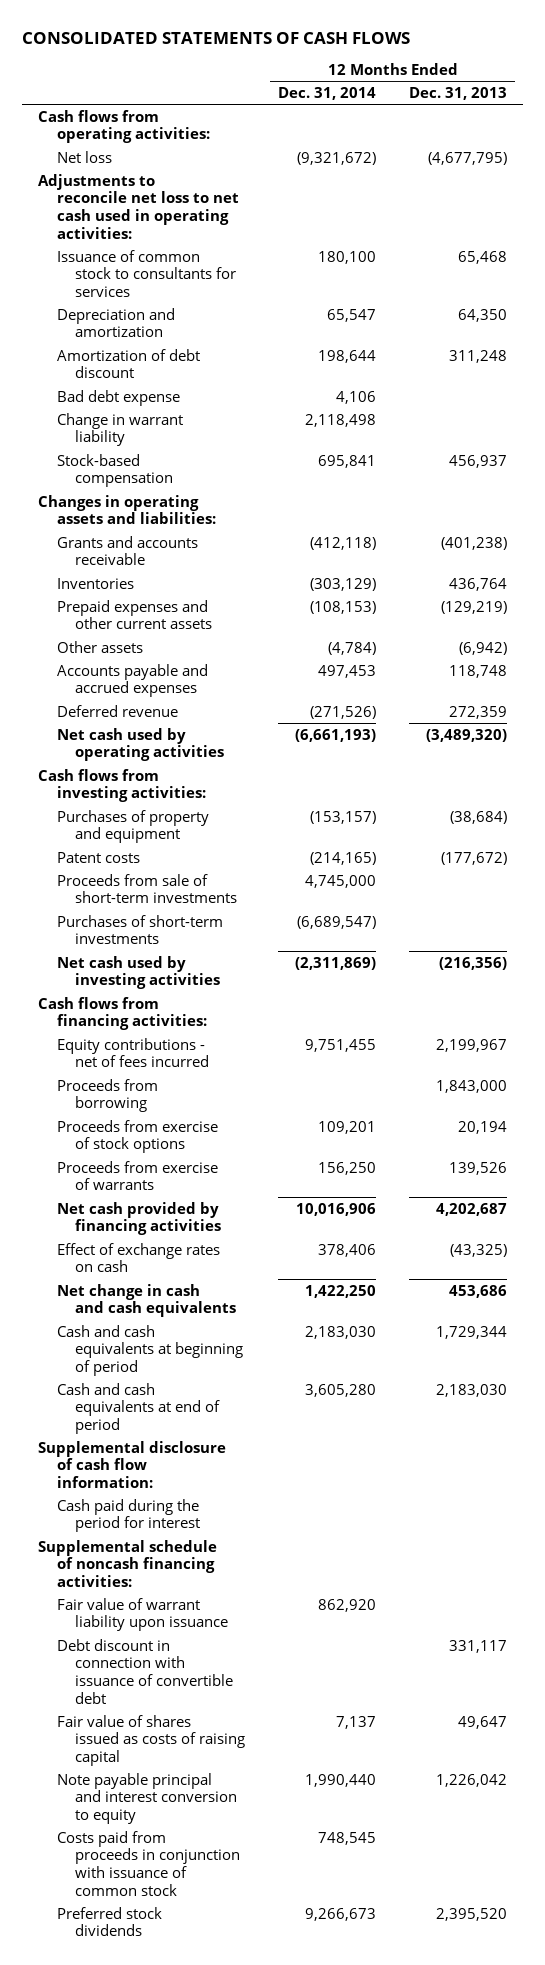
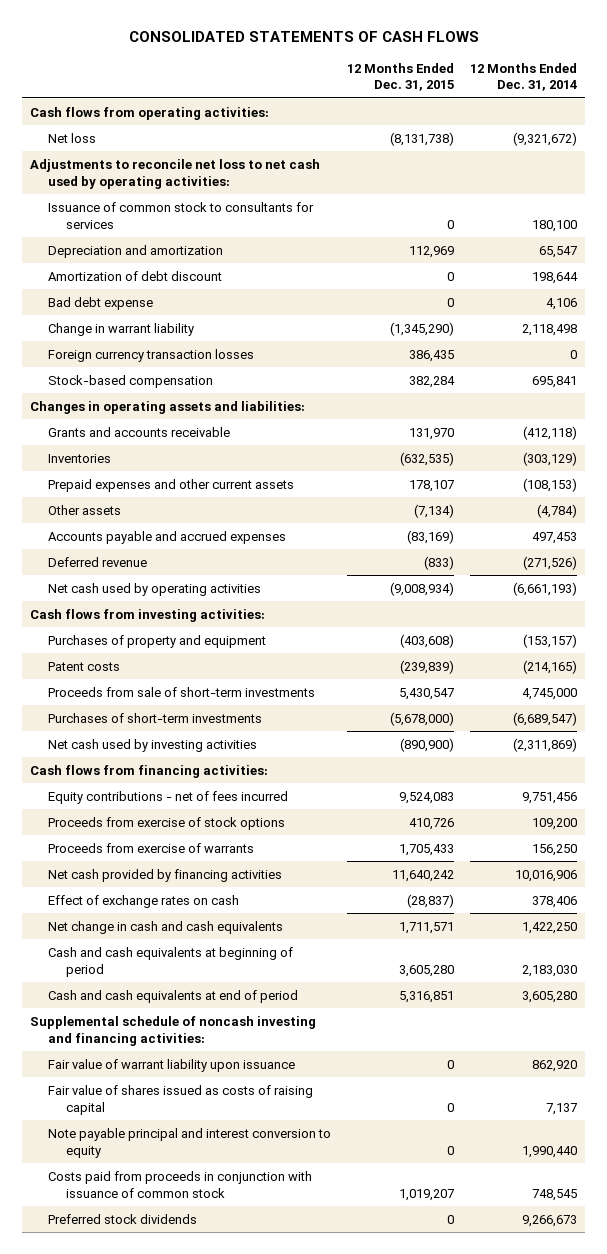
[408,87,507,101] Dec. 31, 2013 -> none
none -> [347,62,455,92] 12 Months Ended Dec. 31, 2015
[38,173,239,239] Adjustments to reconcile net loss to net cash used in operating activities: -> [29,158,320,189] Adjustments to reconcile net loss to net cash used by operating activities:
none -> [47,348,254,362] Foreign currency transaction losses
[56,1078,158,1113] Proceeds from borrowing -> none
[305,1038,377,1052] 9,751,455 -> [522,791,578,804] 9,751,456
[318,1120,377,1134] 109,201 -> [532,817,578,830] 109,200
[38,1440,227,1489] Supplemental disclosure of cash flow information: -> none
[56,1498,201,1533] Cash paid during the period for interest -> none
[38,1539,218,1588] Supplemental schedule of noncash financing activities: -> [29,1015,316,1046] Supplemental schedule of noncash investing and financing activities:
[56,1638,234,1704] Debt discount in connection with issuance of convertible debt -> none

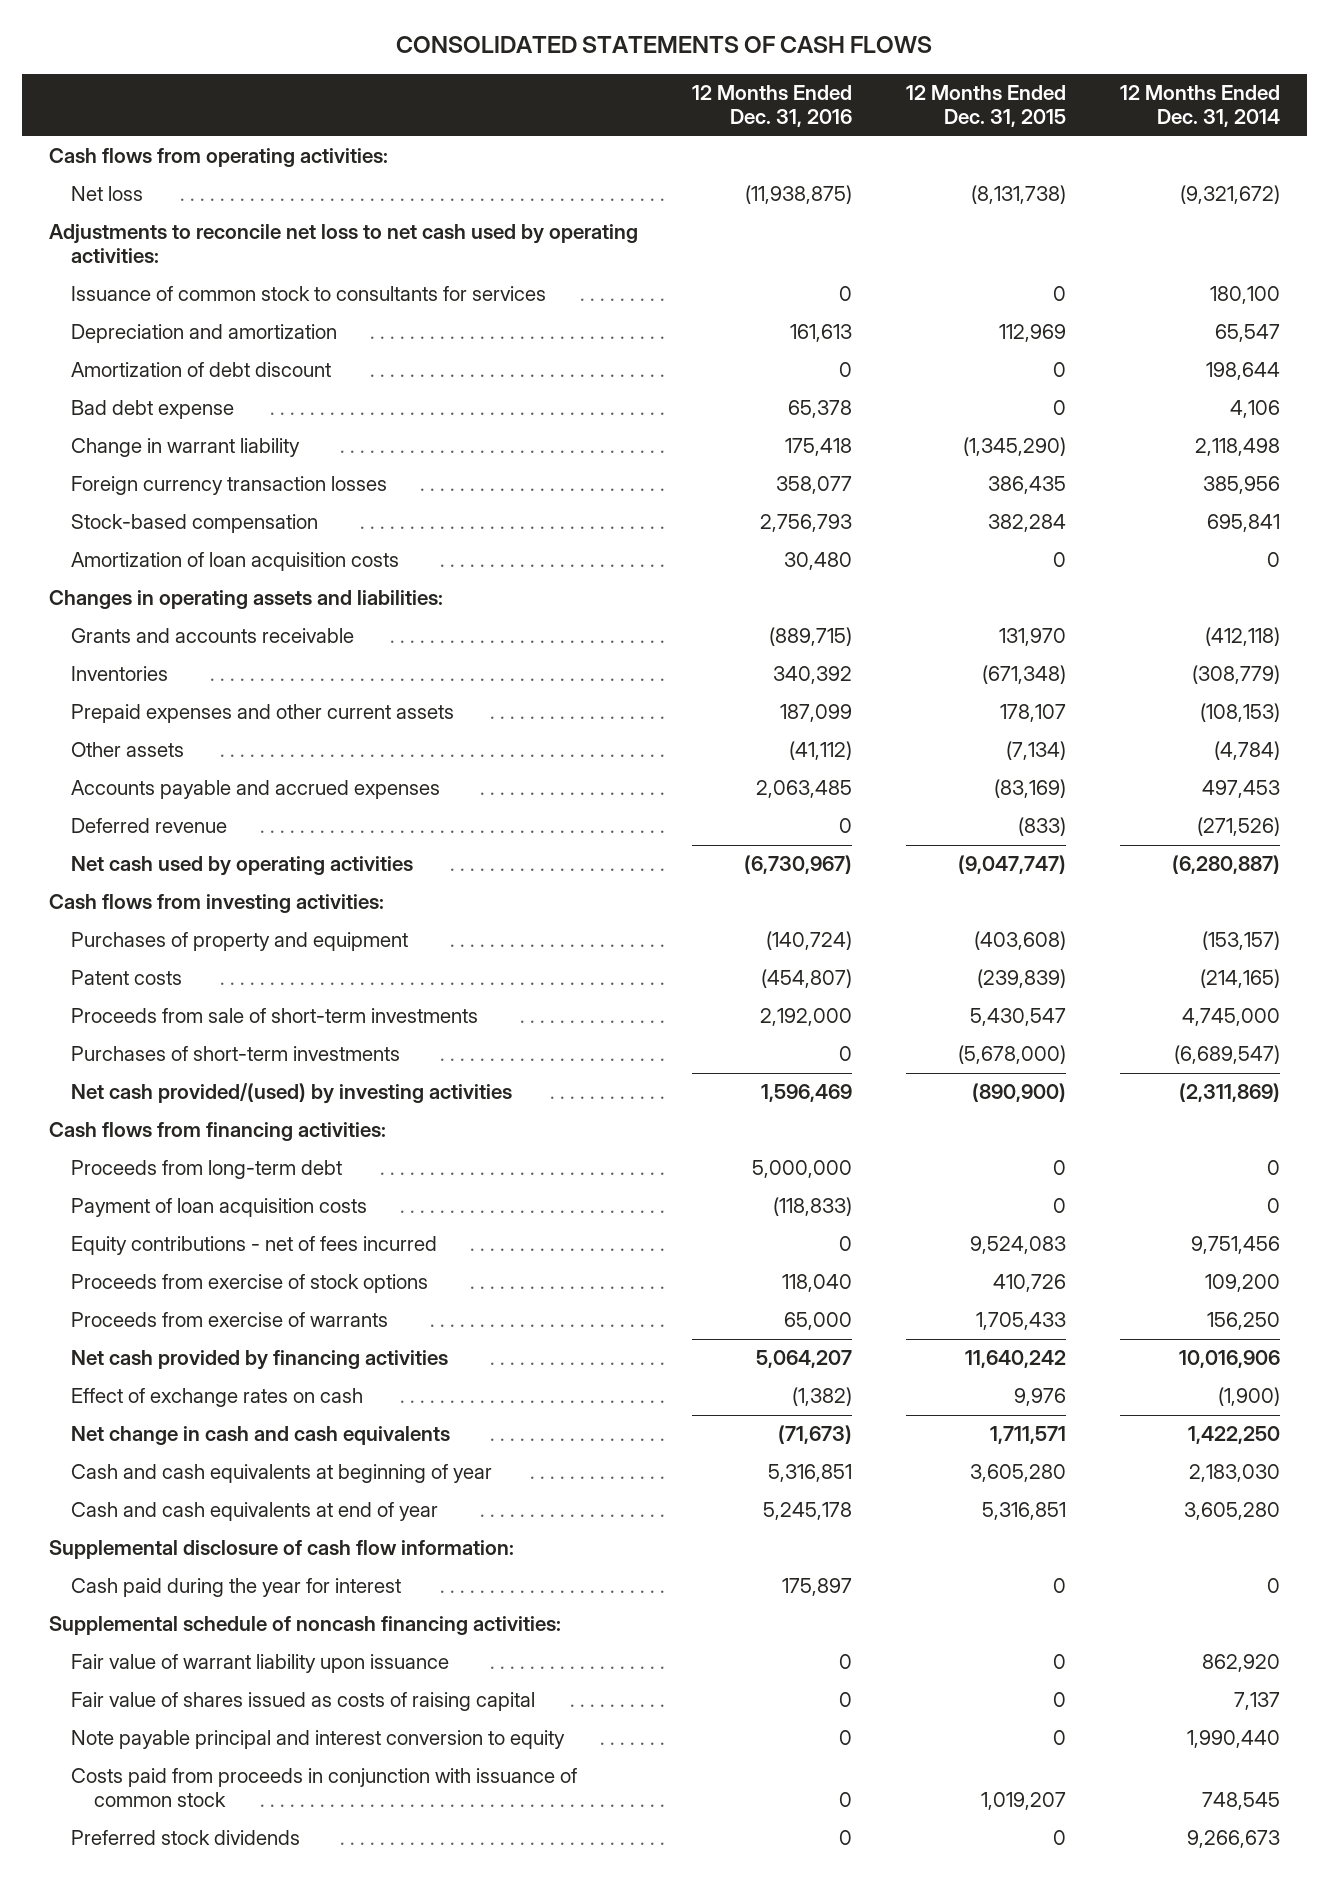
none -> [691,85,852,128] 12 Months Ended Dec. 31, 2016
[570,349,578,359] 0 -> [1202,476,1280,495] 385,956
none -> [71,552,400,572] Amortization of loan acquisition costs
[400,451,455,466] (632,535) -> [981,665,1066,685] (671,348)
[523,451,578,466] (303,129) -> [1191,665,1280,685] (308,779)
[390,581,455,596] (9,008,934) -> [957,855,1066,875] (9,047,747)
[513,581,578,596] (6,661,193) -> [1171,855,1280,875] (6,280,887)
[47,738,257,752] Net cash used by investing activities -> [71,1083,513,1105] Net cash provided/(used) by investing activities
none -> [71,1160,343,1180] Proceeds from long-term debt
none -> [71,1198,368,1218] Payment of loan acquisition costs
[407,893,455,908] (28,837) -> [1013,1388,1066,1407] 9,976
[532,895,578,908] 378,406 -> [1217,1387,1280,1407] (1,900)
[47,946,293,977] Cash and cash equivalents at beginning of period -> [71,1464,493,1484] Cash and cash equivalents at beginning of year
[47,989,298,1003] Cash and cash equivalents at end of period -> [71,1502,439,1522] Cash and cash equivalents at end of year
none -> [48,1540,514,1560] Supplemental disclosure of cash flow information:
none -> [71,1578,402,1598] Cash paid during the year for interest
[29,1015,316,1046] Supplemental schedule of noncash investing and financing activities: -> [48,1616,561,1636] Supplemental schedule of noncash financing activities:

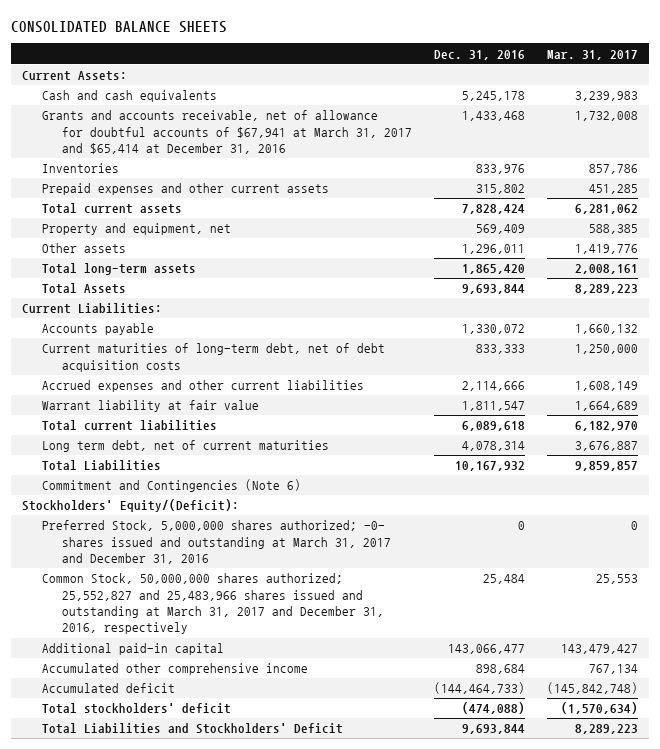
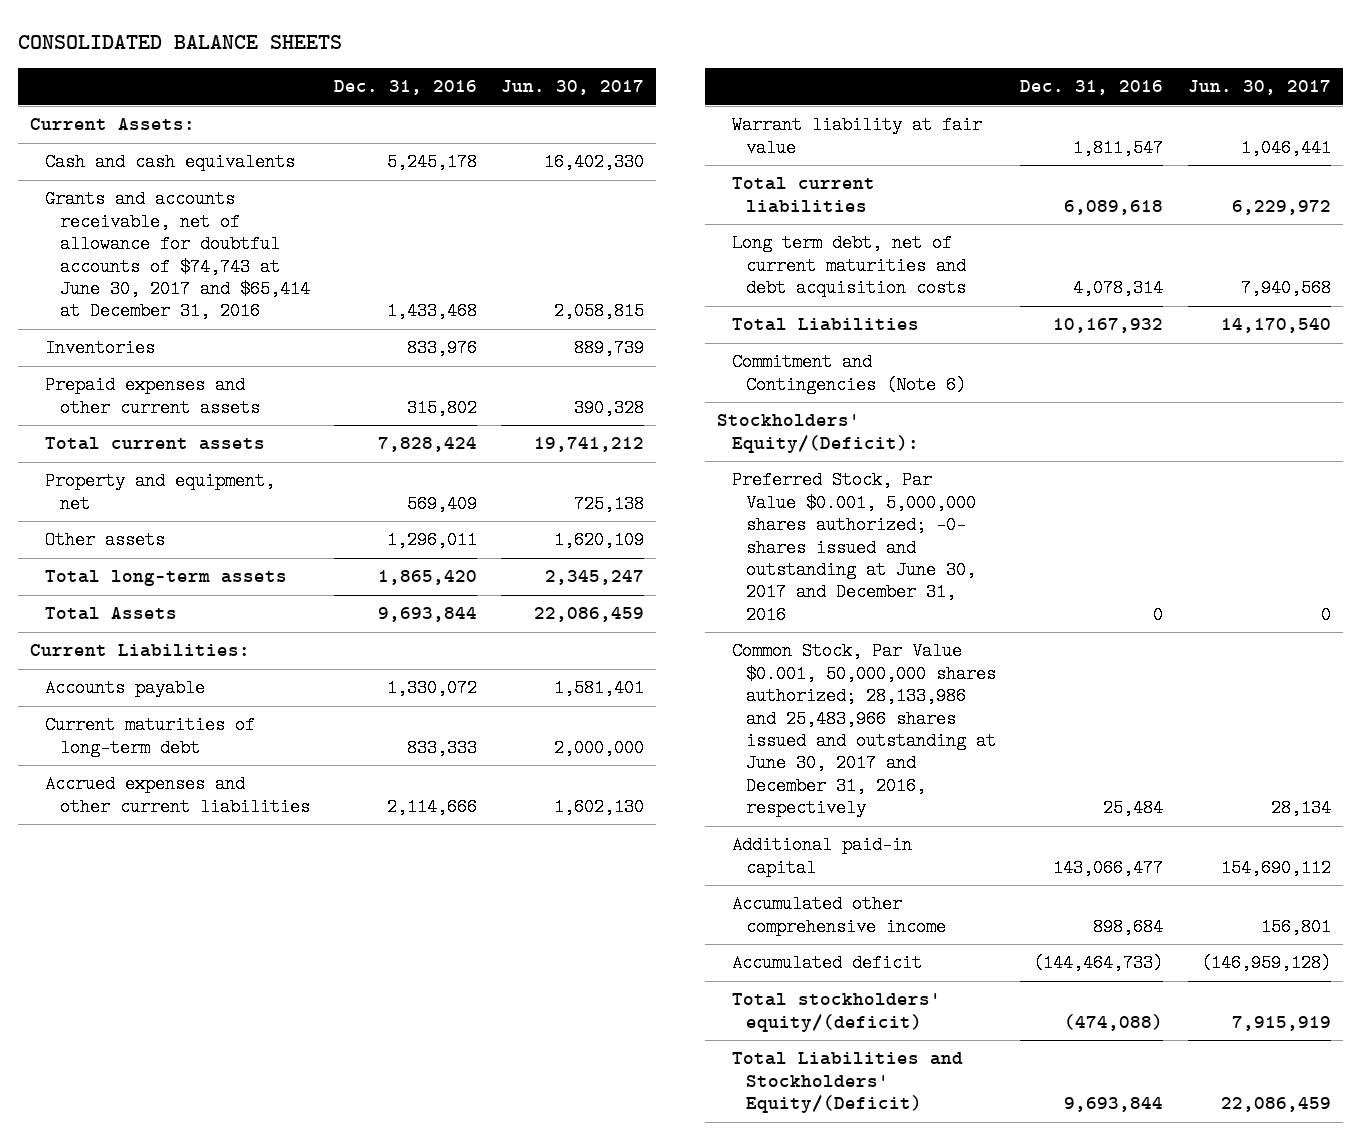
[547,49,639,60] Mar. 31, 2017 -> none
none -> [501,80,645,96] Jun. 30, 2017
[41,110,412,155] Grants and accounts receivable, net of allowance for doubtful accounts of $67,941 at March 31, 2017 and $65,414 at December 31, 2016 -> [45,190,311,321] Grants and accounts receivable, net of allowance for doubtful accounts of $74,743 at June 30, 2017 and $65,414 at December 31, 2016
[41,343,385,372] Current maturities of long-term debt, net of debt acquisition costs -> [45,716,256,757] Current maturities of long-term debt
[41,440,329,453] Long term debt, net of current maturities -> [731,234,967,298] Long term debt, net of current maturities and debt acquisition costs
[41,520,391,565] Preferred Stock, 5,000,000 shares authorized; -0- shares issued and outstanding at March 31, 2017 and December 31, 2016 -> [731,471,977,624] Preferred Stock, Par Value $0.001, 5,000,000 shares authorized; -0- shares issued and outstanding at June 30, 2017 and December 31, 2016
[41,573,384,635] Common Stock, 50,000,000 shares authorized; 25,552,827 and 25,483,966 shares issued and outstanding at March 31, 2017 and December 31, 2016, respectively -> [731,642,997,818] Common Stock, Par Value $0.001, 50,000,000 shares authorized; 28,133,986 and 25,483,966 shares issued and outstanding at June 30, 2017 and December 31, 2016, respectively
[41,703,231,715] Total stockholders' deficit -> [731,993,941,1032] Total stockholders' equity/(deficit)
[41,723,343,735] Total Liabilities and Stockholders' Deficit -> [731,1052,963,1114] Total Liabilities and Stockholders' Equity/(Deficit)

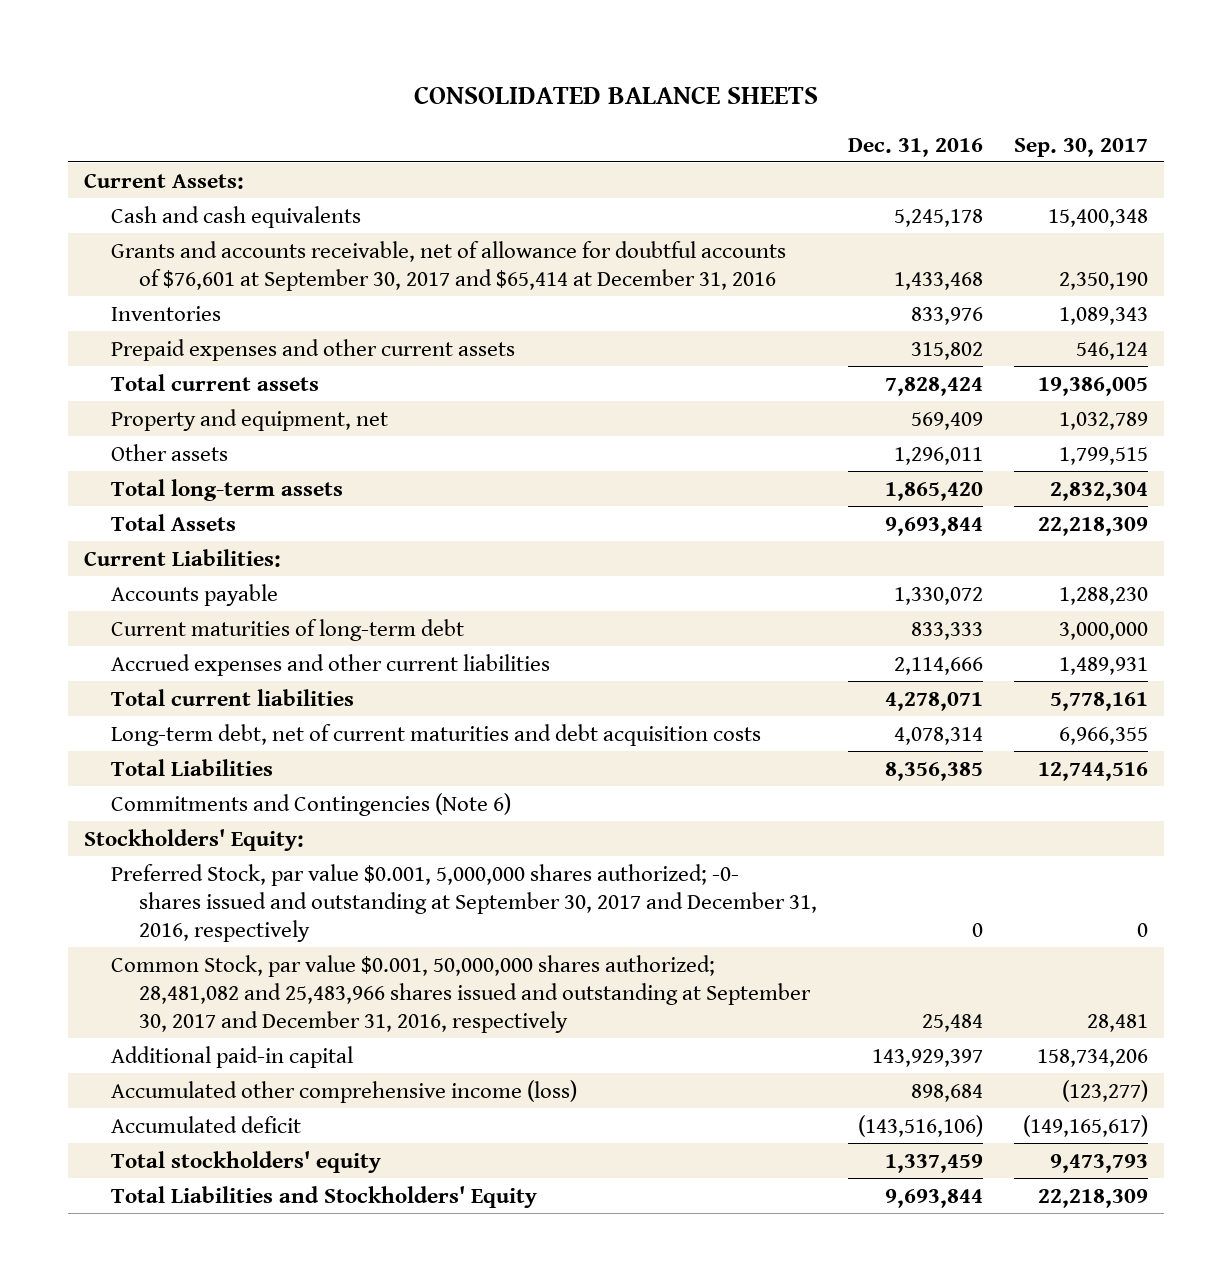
[501,80,645,96] Jun. 30, 2017 -> none
none -> [1014,137,1149,157] Sep. 30, 2017
[45,190,311,321] Grants and accounts receivable, net of allowance for doubtful accounts of $74,743 at June 30, 2017 and $65,414 at December 31, 2016 -> [111,240,787,291] Grants and accounts receivable, net of allowance for doubtful accounts of $76,601 at September 30, 2017 and $65,414 at December 31, 2016
[731,116,982,157] Warrant liability at fair value -> none
[1064,199,1164,215] 6,089,618 -> [885,691,984,711] 4,278,071
[731,234,967,298] Long term debt, net of current maturities and debt acquisition costs -> [111,723,762,746] Long-term debt, net of current maturities and debt acquisition costs
[1053,318,1164,334] 10,167,932 -> [885,761,984,781] 8,356,385
[731,353,967,394] Commitment and Contingencies (Note 6) -> [111,792,512,816] Commitments and Contingencies (Note 6)
[716,414,919,453] Stockholders' Equity/(Deficit): -> [83,828,304,851] Stockholders' Equity:
[731,471,977,624] Preferred Stock, Par Value $0.001, 5,000,000 shares authorized; -0- shares issued and outstanding at June 30, 2017 and December 31, 2016 -> [111,863,818,942] Preferred Stock, par value $0.001, 5,000,000 shares authorized; -0- shares issued and outstanding at September 30, 2017 and December 31, 2016, respectively
[731,642,997,818] Common Stock, Par Value $0.001, 50,000,000 shares authorized; 28,133,986 and 25,483,966 shares issued and outstanding at June 30, 2017 and December 31, 2016, respectively -> [111,954,812,1033] Common Stock, par value $0.001, 50,000,000 shares authorized; 28,481,082 and 25,483,966 shares issued and outstanding at September 30, 2017 and December 31, 2016, respectively
[1053,858,1164,877] 143,066,477 -> [872,1048,984,1067] 143,929,397
[731,895,947,936] Accumulated other comprehensive income -> [111,1079,578,1103] Accumulated other comprehensive income (loss)
[1033,954,1164,973] (144,464,733) -> [858,1114,984,1137] (143,516,106)
[731,993,941,1032] Total stockholders' equity/(deficit) -> [111,1150,382,1173] Total stockholders' equity
[1064,1013,1164,1031] (474,088) -> [885,1153,984,1173] 1,337,459
[731,1052,963,1114] Total Liabilities and Stockholders' Equity/(Deficit) -> [111,1185,538,1208] Total Liabilities and Stockholders' Equity

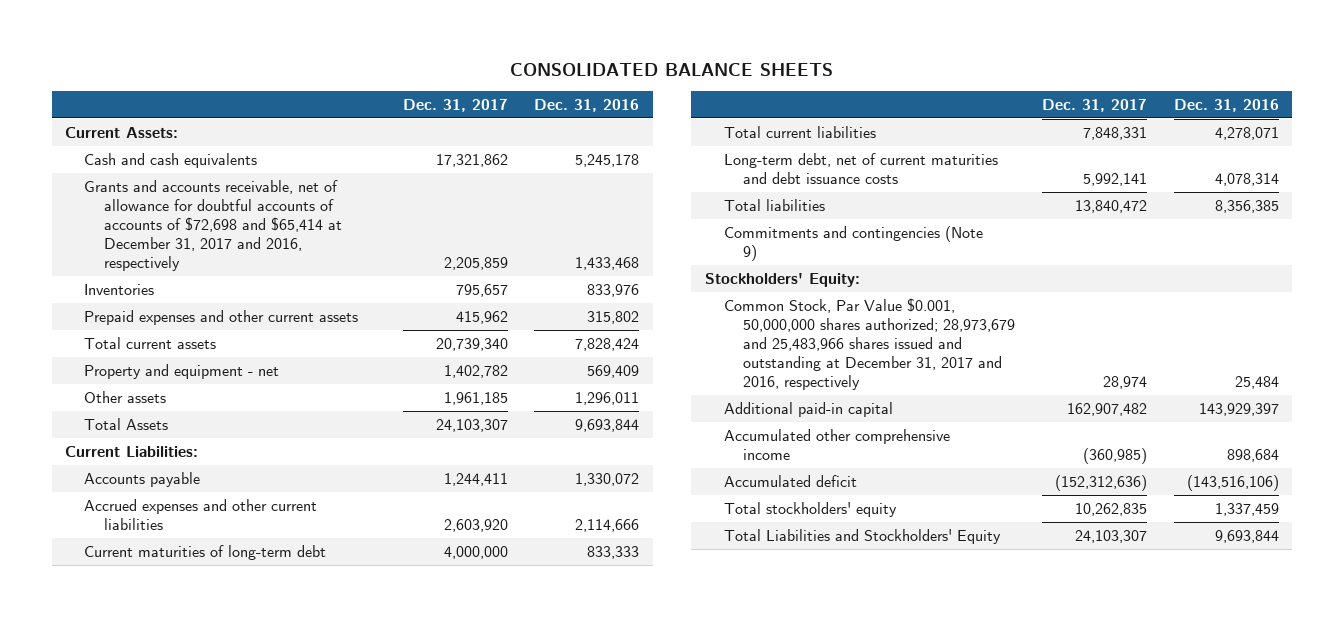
[1014,137,1149,157] Sep. 30, 2017 -> none
none -> [402,98,508,112] Dec. 31, 2017
[111,240,787,291] Grants and accounts receivable, net of allowance for doubtful accounts of $76,601 at September 30, 2017 and $65,414 at December 31, 2016 -> [84,179,342,271] Grants and accounts receivable, net of allowance for doubtful accounts of accounts of $72,698 and $65,414 at December 31, 2017 and 2016, respectively
[111,408,389,431] Property and equipment, net -> [84,363,280,379] Property and equipment - net
[111,478,344,501] Total long-term assets -> none
[111,618,465,641] Current maturities of long-term debt -> [84,544,327,560] Current maturities of long-term debt
[111,723,762,746] Long-term debt, net of current maturities and debt acquisition costs -> [723,152,998,184] Long-term debt, net of current maturities and debt issuance costs
[111,758,274,776] Total Liabilities -> [723,198,825,211] Total liabilities
[111,792,512,816] Commitments and Contingencies (Note 6) -> [723,225,983,261] Commitments and contingencies (Note 9)
[111,863,818,942] Preferred Stock, par value $0.001, 5,000,000 shares authorized; -0- shares issued and outstanding at September 30, 2017 and December 31, 2016, respectively -> none
[111,954,812,1033] Common Stock, par value $0.001, 50,000,000 shares authorized; 28,481,082 and 25,483,966 shares issued and outstanding at September 30, 2017 and December 31, 2016, respectively -> [723,297,1016,390] Common Stock, Par Value $0.001, 50,000,000 shares authorized; 28,973,679 and 25,483,966 shares issued and outstanding at December 31, 2017 and 2016, respectively
[111,1079,578,1103] Accumulated other comprehensive income (loss) -> [723,428,950,460] Accumulated other comprehensive income

